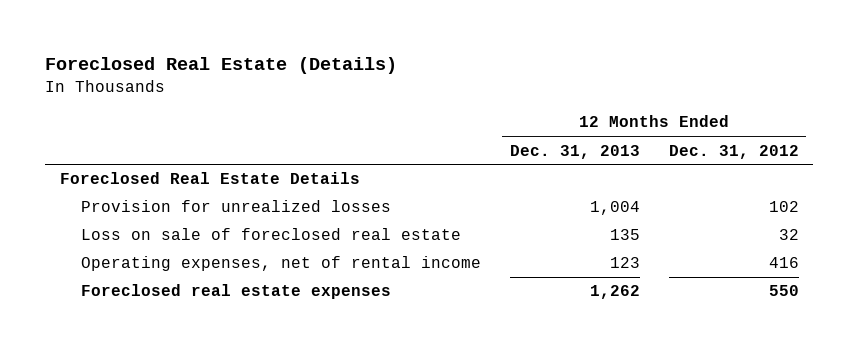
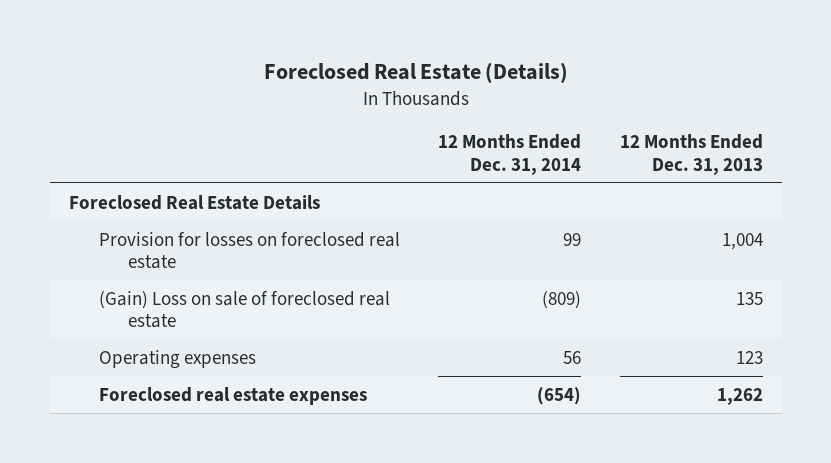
[668,144,799,159] Dec. 31, 2012 -> none
none -> [438,134,582,175] 12 Months Ended Dec. 31, 2014
[80,200,391,213] Provision for unrealized losses -> none
none -> [98,231,400,269] Provision for losses on foreclosed real estate
[80,228,461,241] Loss on sale of foreclosed real estate -> [98,290,390,328] (Gain) Loss on sale of foreclosed real estate
[80,256,481,272] Operating expenses, net of rental income -> [98,349,256,369] Operating expenses

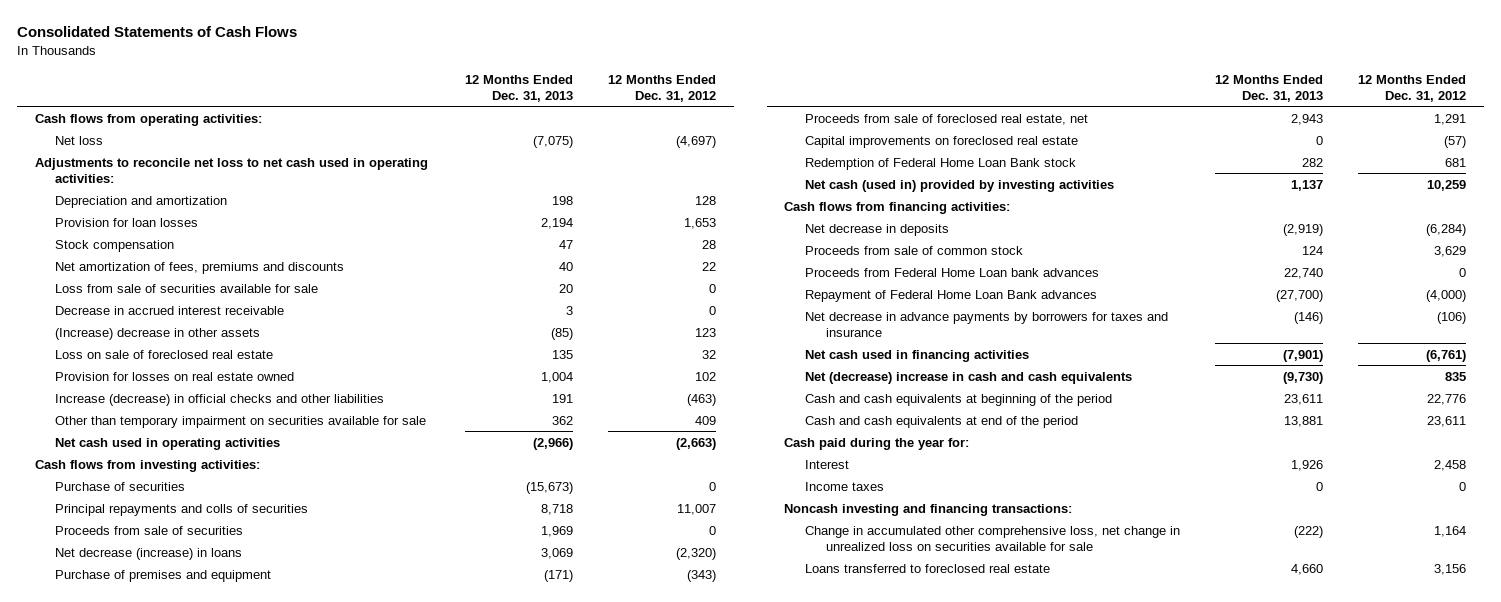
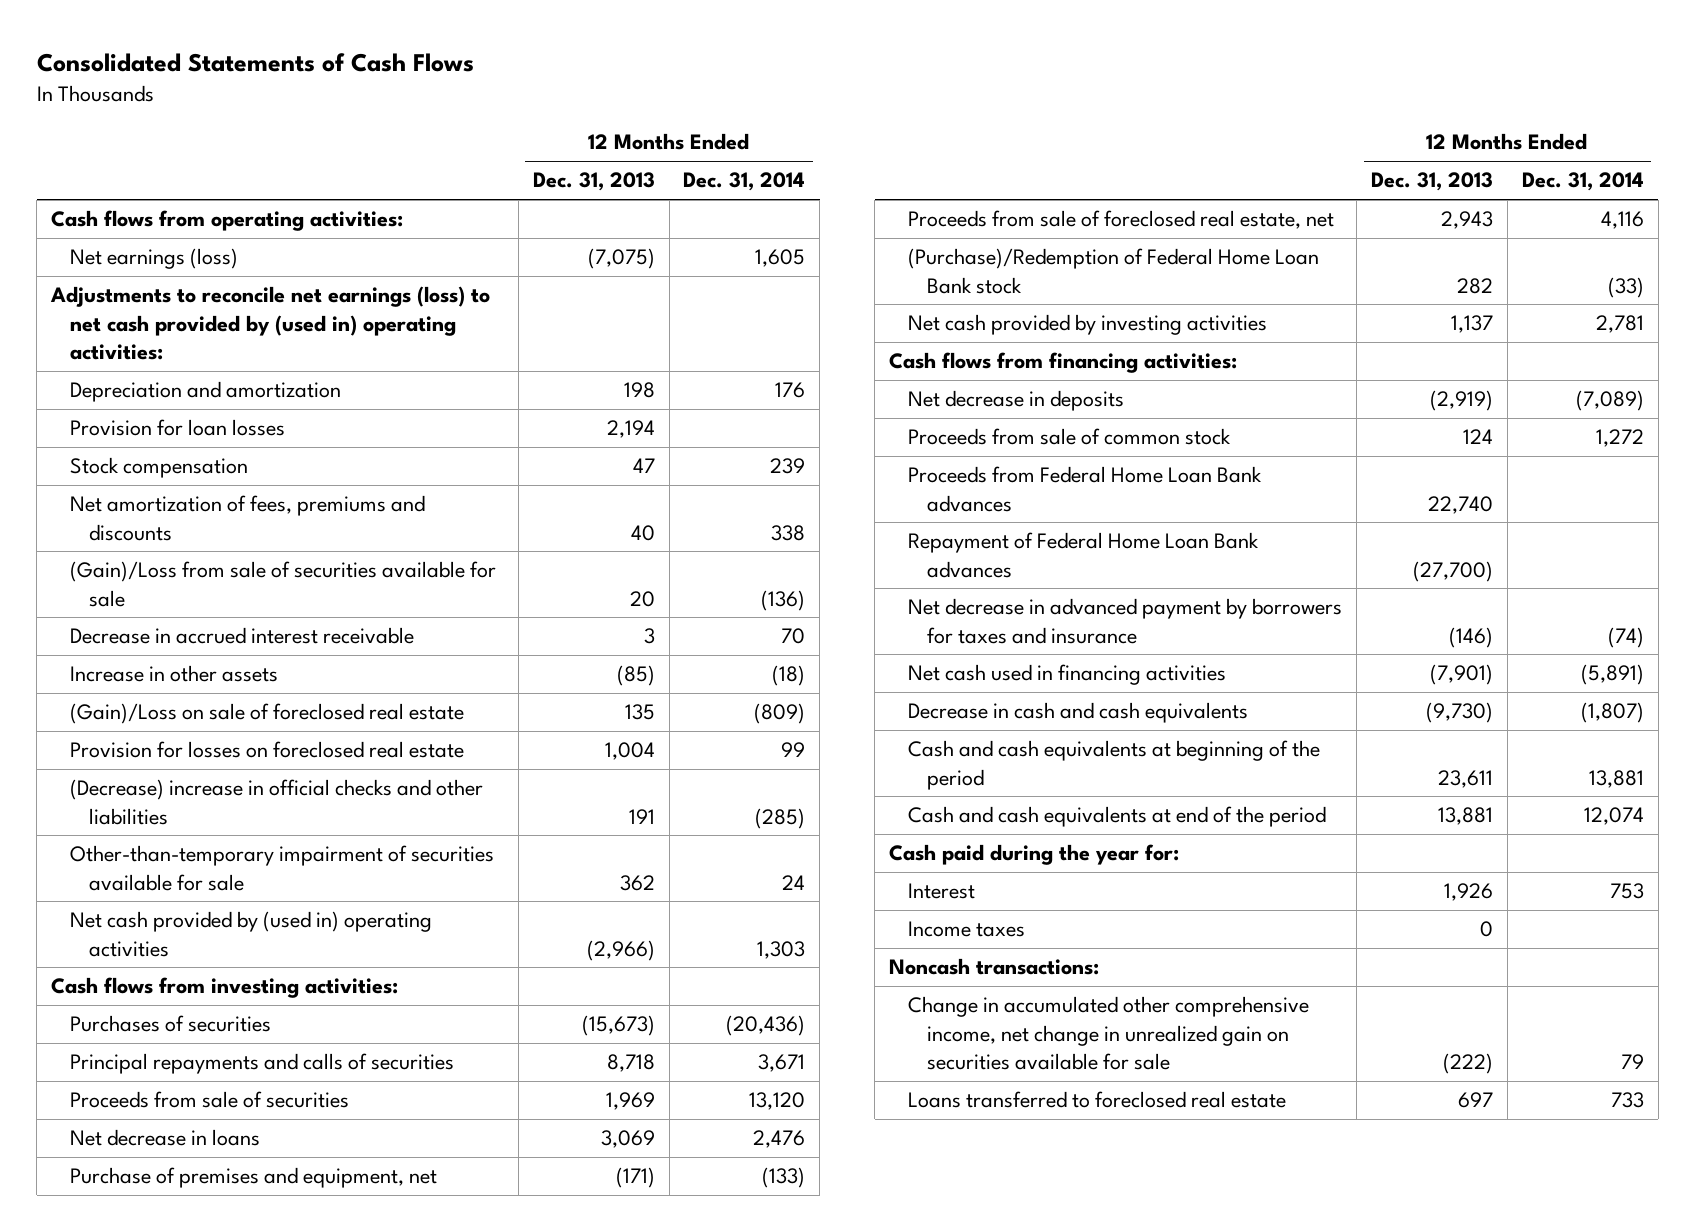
[608,74,717,102] 12 Months Ended Dec. 31, 2012 -> none
none -> [683,172,806,192] Dec. 31, 2014
[55,135,104,145] Net loss -> [69,248,238,270] Net earnings (loss)
[34,157,428,183] Adjustments to reconcile net loss to net cash used in operating activities: -> [50,286,491,360] Adjustments to reconcile net earnings (loss) to net cash provided by (used in) operating activities:
[55,283,319,293] Loss from sale of securities available for sale -> [69,561,496,607] (Gain)/Loss from sale of securities available for sale
[55,327,261,340] (Increase) decrease in other assets -> [69,665,278,683] Increase in other assets
[55,349,274,359] Loss on sale of foreclosed real estate -> [69,703,464,725] (Gain)/Loss on sale of foreclosed real estate
[55,371,295,381] Provision for losses on real estate owned -> [69,741,464,759] Provision for losses on foreclosed real estate
[55,393,385,406] Increase (decrease) in official checks and other liabilities -> [69,779,483,825] (Decrease) increase in official checks and other liabilities
[55,415,427,428] Other than temporary impairment on securities available for sale -> [69,845,494,891] Other-than-temporary impairment of securities available for sale
[55,437,281,450] Net cash used in operating activities -> [69,911,432,957] Net cash provided by (used in) operating activities
[55,481,186,491] Purchase of securities -> [69,1015,271,1033] Purchases of securities
[55,503,309,516] Principal repayments and colls of securities -> [69,1053,454,1075] Principal repayments and calls of securities
[55,547,243,560] Net decrease (increase) in loans -> [69,1129,260,1147] Net decrease in loans
[55,569,272,582] Purchase of premises and equipment -> [69,1167,437,1189] Purchase of premises and equipment, net
[804,135,1078,148] Capital improvements on foreclosed real estate -> none
[804,157,1076,170] Redemption of Federal Home Loan Bank stock -> [908,248,1320,294] (Purchase)/Redemption of Federal Home Loan Bank stock
[804,179,1114,192] Net cash (used in) provided by investing activities -> [908,314,1268,336] Net cash provided by investing activities
[804,267,1099,277] Proceeds from Federal Home Loan bank advances -> [908,466,1263,512] Proceeds from Federal Home Loan Bank advances
[804,311,1168,337] Net decrease in advance payments by borrowers for taxes and insurance -> [908,598,1343,644] Net decrease in advanced payment by borrowers for taxes and insurance
[804,371,1132,384] Net (decrease) increase in cash and cash equivalents -> [908,702,1249,724] Decrease in cash and cash equivalents
[784,503,1073,516] Noncash investing and financing transactions: -> [889,958,1100,976] Noncash transactions:
[804,525,1180,551] Change in accumulated other comprehensive loss, net change in unrealized loss on securities available for sale -> [908,996,1310,1070] Change in accumulated other comprehensive income, net change in unrealized gain on securities available for sale
[1290,563,1323,575] 4,660 -> [1457,1092,1493,1109] 697

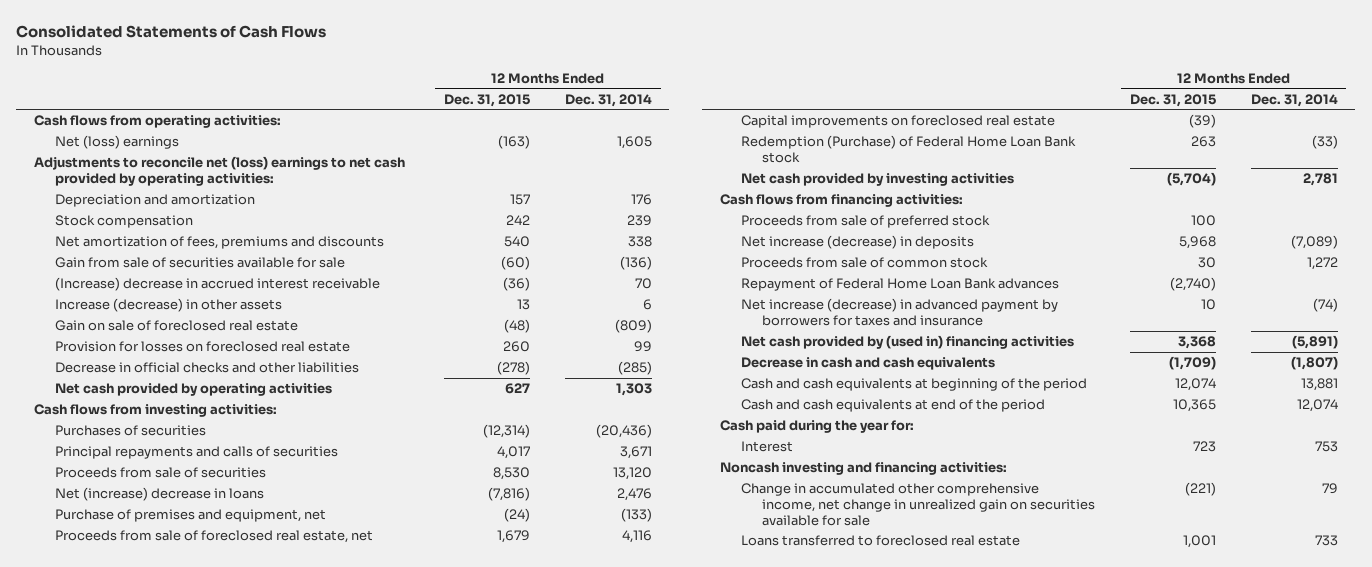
[532,172,655,192] Dec. 31, 2013 -> none
none -> [443,93,530,107] Dec. 31, 2015
[69,248,238,270] Net earnings (loss) -> [54,135,179,150] Net (loss) earnings
[50,286,491,360] Adjustments to reconcile net earnings (loss) to net cash provided by (used in) operating activities: -> [33,156,405,187] Adjustments to reconcile net (loss) earnings to net cash provided by operating activities:
[69,419,285,437] Provision for loan losses -> none
[69,561,496,607] (Gain)/Loss from sale of securities available for sale -> [54,257,345,269] Gain from sale of securities available for sale
[69,627,414,645] Decrease in accrued interest receivable -> [54,277,380,292] (Increase) decrease in accrued interest receivable
[69,665,278,683] Increase in other assets -> [54,298,282,313] Increase (decrease) in other assets
[772,665,806,687] (18) -> [642,299,652,311] 6
[69,703,464,725] (Gain)/Loss on sale of foreclosed real estate -> [54,320,298,332] Gain on sale of foreclosed real estate
[69,845,494,891] Other-than-temporary impairment of securities available for sale -> none
[69,779,483,825] (Decrease) increase in official checks and other liabilities -> [54,362,359,374] Decrease in official checks and other liabilities
[69,911,432,957] Net cash provided by (used in) operating activities -> [54,383,332,397] Net cash provided by operating activities
[69,1129,260,1147] Net decrease in loans -> [54,487,264,502] Net (increase) decrease in loans
none -> [740,115,1055,129] Capital improvements on foreclosed real estate
[908,248,1320,294] (Purchase)/Redemption of Federal Home Loan Bank stock -> [740,135,1076,164] Redemption (Purchase) of Federal Home Loan Bank stock
none -> [740,215,990,229] Proceeds from sale of preferred stock
[908,390,1125,412] Net decrease in deposits -> [740,235,974,250] Net increase (decrease) in deposits
[908,466,1263,512] Proceeds from Federal Home Loan Bank advances -> none
[908,598,1343,644] Net decrease in advanced payment by borrowers for taxes and insurance -> [740,298,1058,327] Net increase (decrease) in advanced payment by borrowers for taxes and insurance
[908,664,1227,686] Net cash used in financing activities -> [740,335,1074,350] Net cash provided by (used in) financing activities
[908,921,1026,938] Income taxes -> none
[889,958,1100,976] Noncash transactions: -> [719,462,1007,476] Noncash investing and financing activities:

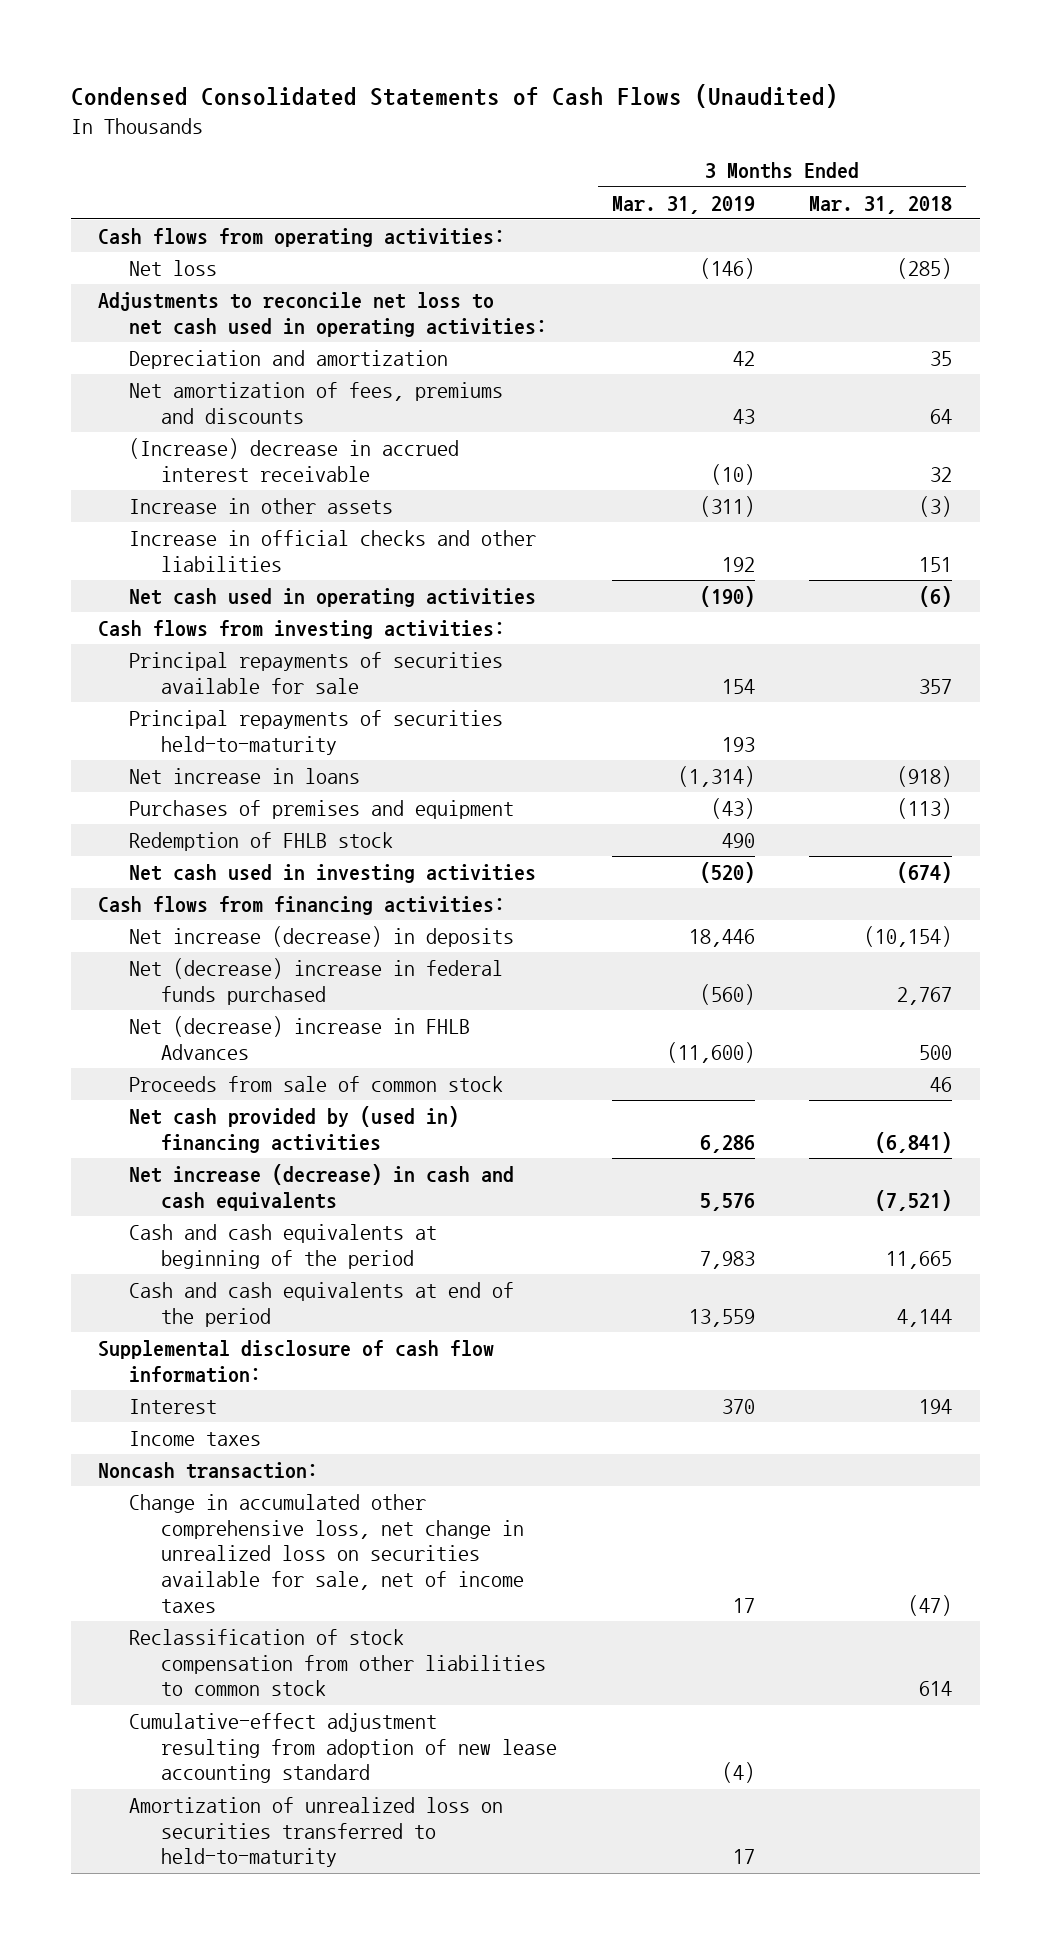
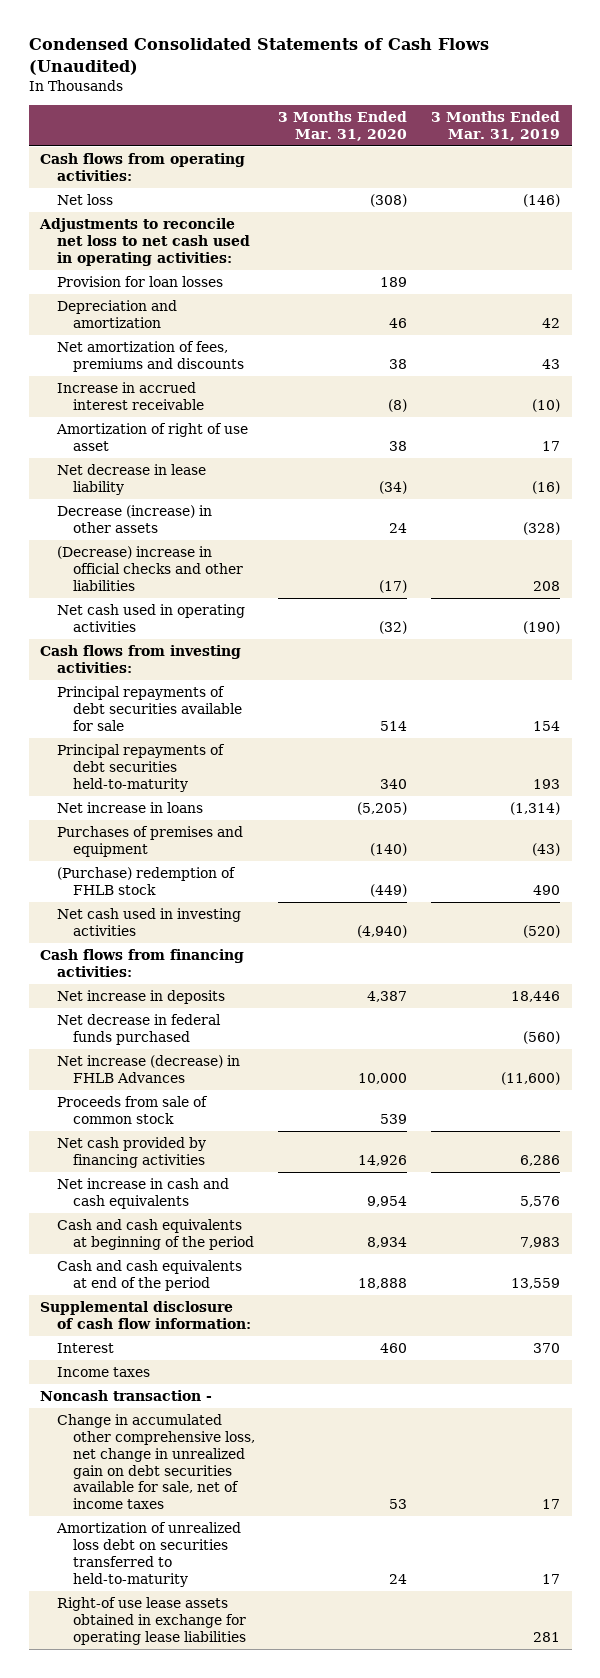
[809,195,953,214] Mar. 31, 2018 -> none
none -> [278,111,408,141] 3 Months Ended Mar. 31, 2020
none -> [56,276,223,288] Provision for loan losses
[129,438,460,482] (Increase) decrease in accrued interest receivable -> [56,382,204,411] Increase in accrued interest receivable
none -> [55,423,248,452] Amortization of right of use asset
none -> [56,464,206,496] Net decrease in lease liability
[129,498,394,515] Increase in other assets -> [56,505,212,534] Decrease (increase) in other assets
[699,496,755,518] (311) -> [522,522,560,536] (328)
[129,530,537,572] Increase in official checks and other liabilities -> [56,546,243,591] (Decrease) increase in official checks and other liabilities
[721,556,755,572] 192 -> [532,580,560,591] 208
[129,652,504,694] Principal repayments of securities available for sale -> [56,686,242,731] Principal repayments of debt securities available for sale
[129,710,504,755] Principal repayments of securities held-to-maturity -> [56,744,225,792] Principal repayments of debt securities held-to-maturity
[129,832,394,852] Redemption of FHLB stock -> [56,867,236,896] (Purchase) redemption of FHLB stock
[129,926,515,948] Net increase (decrease) in deposits -> [56,990,225,1005] Net increase in deposits
[129,958,504,1005] Net (decrease) increase in federal funds purchased -> [56,1014,221,1046] Net decrease in federal funds purchased
[129,1016,471,1060] Net (decrease) increase in FHLB Advances -> [56,1055,240,1084] Net increase (decrease) in FHLB Advances
[129,1106,460,1153] Net cash provided by (used in) financing activities -> [56,1137,206,1169] Net cash provided by financing activities
[129,1164,515,1211] Net increase (decrease) in cash and cash equivalents -> [56,1178,229,1210] Net increase in cash and cash equivalents
[129,1629,546,1697] Reclassification of stock compensation from other liabilities to common stock -> none
[129,1713,557,1784] Cumulative-effect adjustment resulting from adoption of new lease accounting standard -> none
[98,1462,319,1480] Noncash transaction: -> [40,1390,213,1402] Noncash transaction -
[129,1494,524,1613] Change in accumulated other comprehensive loss, net change in unrealized loss on securities available for sale, net of income taxes -> [56,1414,255,1510] Change in accumulated other comprehensive loss, net change in unrealized gain on debt securities available for sale, net of income taxes
[129,1797,504,1868] Amortization of unrealized loss on securities transferred to held-to-maturity -> [55,1522,241,1587] Amortization of unrealized loss debt on securities transferred to held-to-maturity
none -> [56,1597,246,1645] Right-of use lease assets obtained in exchange for operating lease liabilities

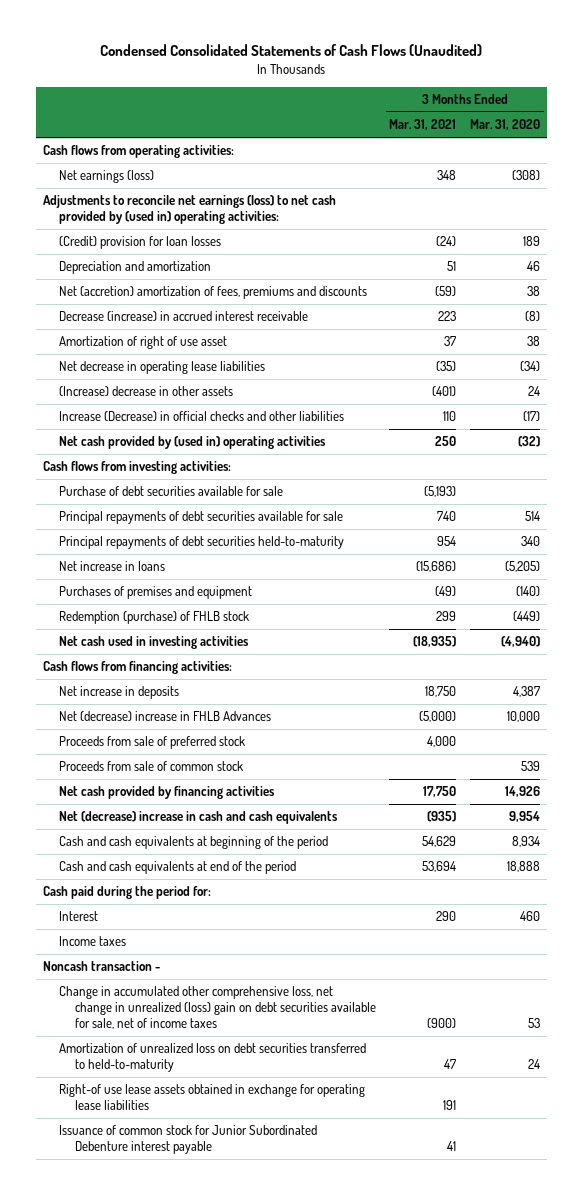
[430,111,560,141] 3 Months Ended Mar. 31, 2019 -> none
none -> [389,119,457,131] Mar. 31, 2021
[56,194,113,206] Net loss -> [58,170,154,184] Net earnings (loss)
[39,218,250,266] Adjustments to reconcile net loss to net cash used in operating activities: -> [42,195,336,225] Adjustments to reconcile net earnings (loss) to net cash provided by (used in) operating activities:
[56,276,223,288] Provision for loan losses -> [58,236,221,250] (Credit) provision for loan losses
[56,341,244,373] Net amortization of fees, premiums and discounts -> [58,286,367,300] Net (accretion) amortization of fees, premiums and discounts
[56,382,204,411] Increase in accrued interest receivable -> [58,311,308,322] Decrease (increase) in accrued interest receivable
[56,464,206,496] Net decrease in lease liability -> [58,361,265,375] Net decrease in operating lease liabilities
[56,505,212,534] Decrease (increase) in other assets -> [58,386,233,397] (Increase) decrease in other assets
[56,546,243,591] (Decrease) increase in official checks and other liabilities -> [58,411,344,422] Increase (Decrease) in official checks and other liabilities
[56,604,245,633] Net cash used in operating activities -> [58,436,326,450] Net cash provided by (used in) operating activities
none -> [58,486,283,497] Purchase of debt securities available for sale
[56,867,236,896] (Purchase) redemption of FHLB stock -> [58,611,249,625] Redemption (purchase) of FHLB stock
[56,1014,221,1046] Net decrease in federal funds purchased -> none
[56,1055,240,1084] Net increase (decrease) in FHLB Advances -> [58,711,271,722] Net (decrease) increase in FHLB Advances
none -> [58,736,245,750] Proceeds from sale of preferred stock
[56,1178,229,1210] Net increase in cash and cash equivalents -> [58,811,338,825] Net (decrease) increase in cash and cash equivalents
[40,1301,251,1330] Supplemental disclosure of cash flow information: -> none
none -> [42,886,211,900] Cash paid during the period for:
[56,1414,255,1510] Change in accumulated other comprehensive loss, net change in unrealized gain on debt securities available for sale, net of income taxes -> [58,986,376,1029] Change in accumulated other comprehensive loss, net change in unrealized (loss) gain on debt securities available for sale, net of income taxes
[55,1522,241,1587] Amortization of unrealized loss debt on securities transferred to held-to-maturity -> [58,1043,366,1073] Amortization of unrealized loss on debt securities transferred to held-to-maturity
none -> [58,1125,317,1155] Issuance of common stock for Junior Subordinated Debenture interest payable

